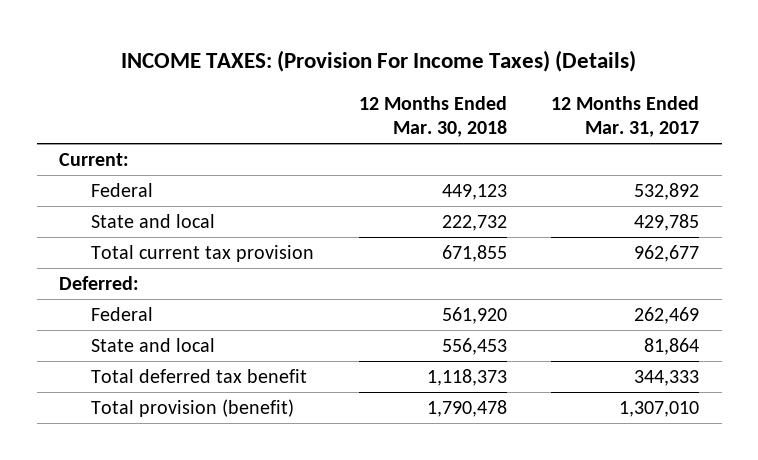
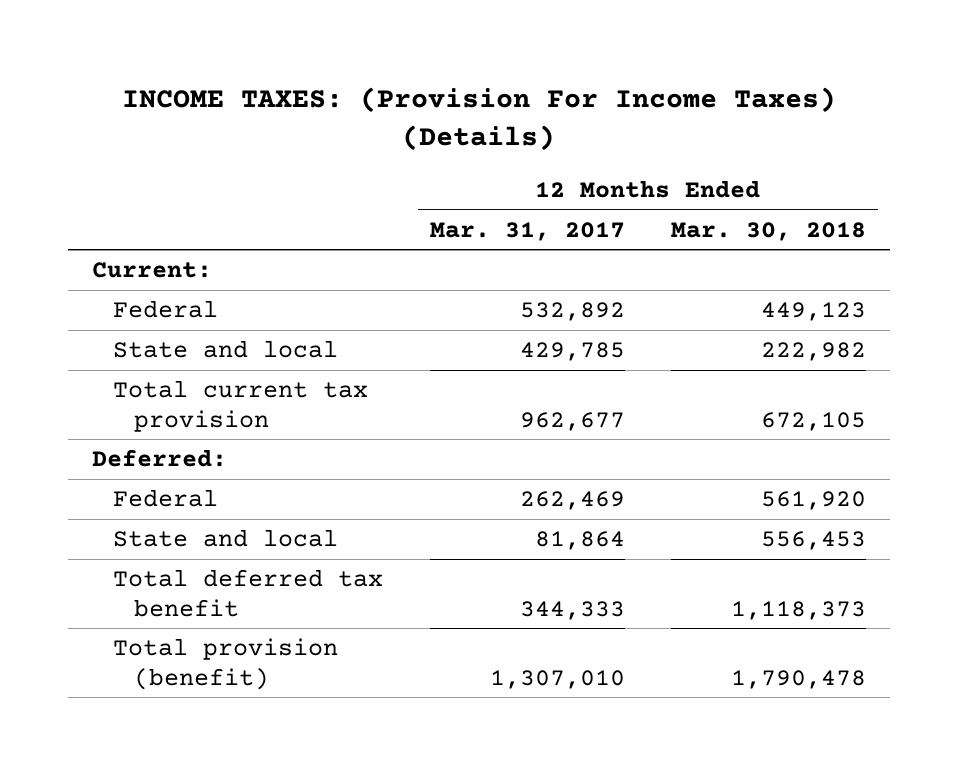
[441,215,507,232] 222,732 -> [761,341,867,361] 222,982
[441,245,507,263] 671,855 -> [761,411,867,431] 672,105

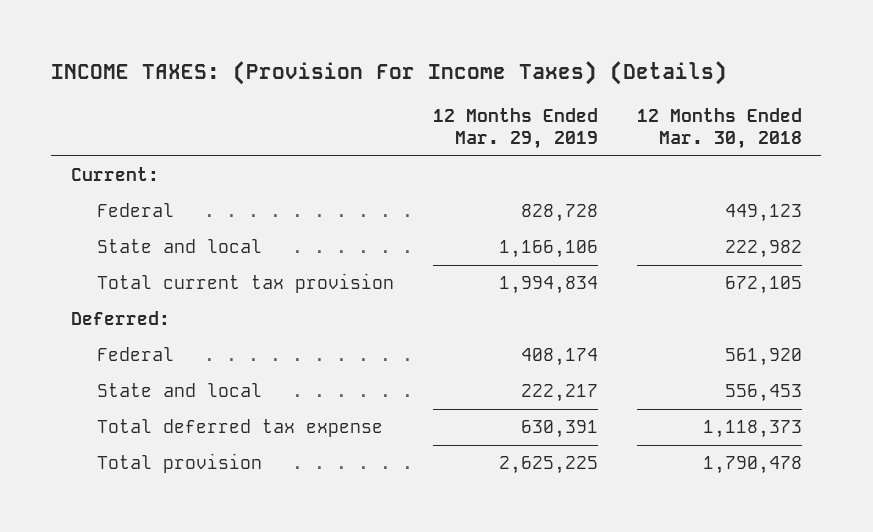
[429,221,625,241] Mar. 31, 2017 -> none
none -> [432,107,598,150] 12 Months Ended Mar. 29, 2019
[113,568,384,617] Total deferred tax benefit -> [96,419,383,438] Total deferred tax expense
[113,637,339,690] Total provision (benefit) -> [96,453,262,474] Total provision

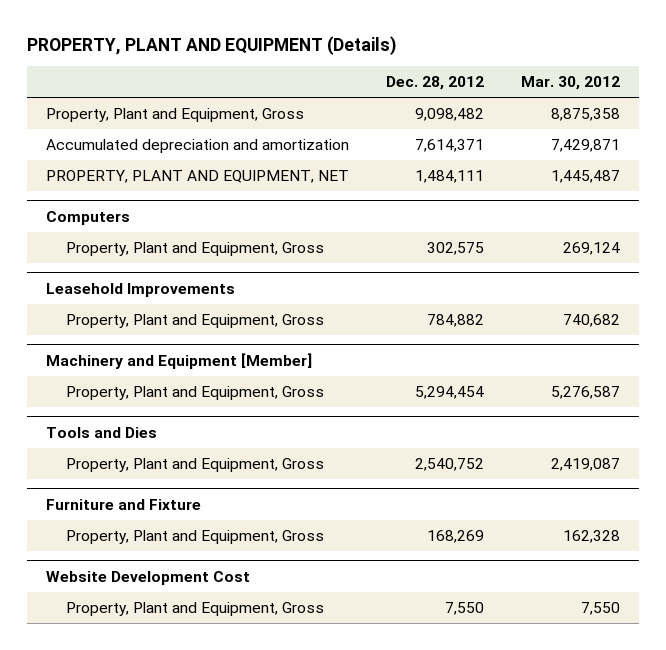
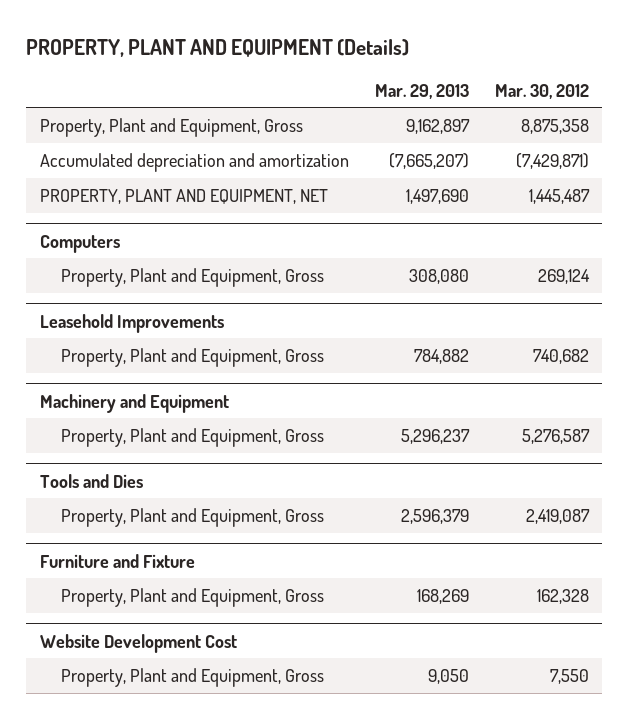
[385,76,484,91] Dec. 28, 2012 -> none
none -> [374,83,469,99] Mar. 29, 2013
[551,138,621,152] 7,429,871 -> [515,152,589,169] (7,429,871)
[45,352,312,369] Machinery and Equipment [Member] -> [39,393,229,413] Machinery and Equipment

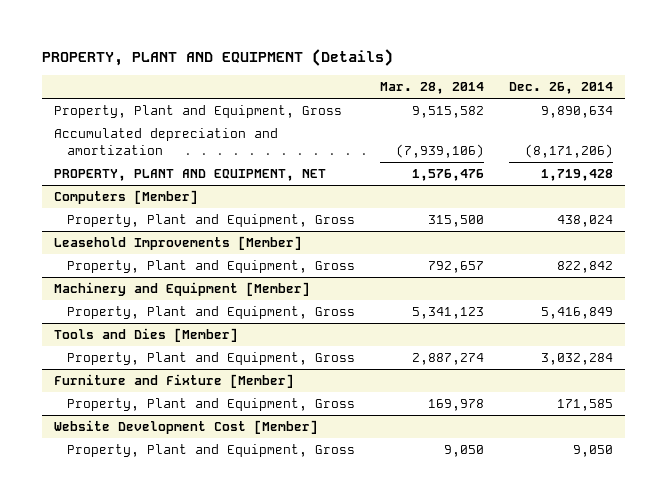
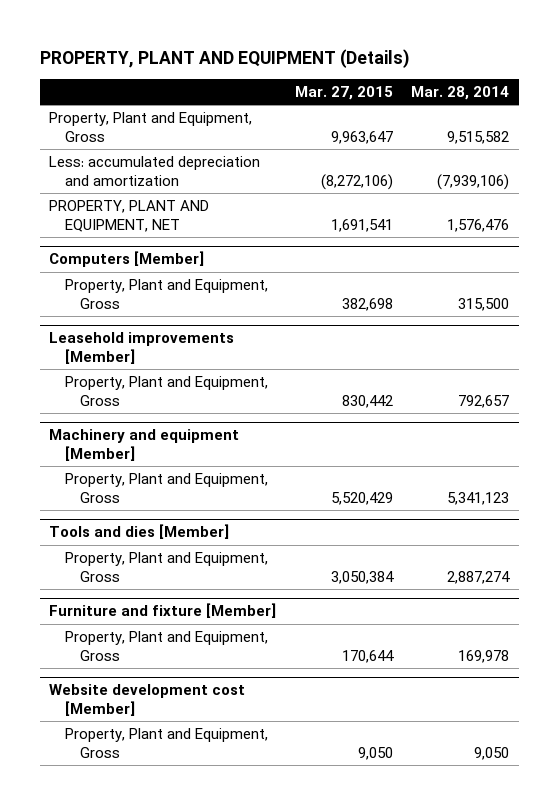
[508,82,613,95] Dec. 26, 2014 -> none
none -> [294,86,393,101] Mar. 27, 2015
[54,128,279,155] Accumulated depreciation and amortization -> [49,156,261,186] Less: accumulated depreciation and amortization
[54,236,303,251] Leasehold Improvements [Member] -> [49,332,235,365] Leasehold improvements [Member]
[54,282,311,297] Machinery and Equipment [Member] -> [49,429,240,462] Machinery and equipment [Member]
[54,328,239,343] Tools and Dies [Member] -> [49,524,230,540] Tools and dies [Member]
[54,374,295,389] Furniture and Fixture [Member] -> [49,603,277,619] Furniture and fixture [Member]
[54,420,319,435] Website Development Cost [Member] -> [49,684,246,717] Website development cost [Member]

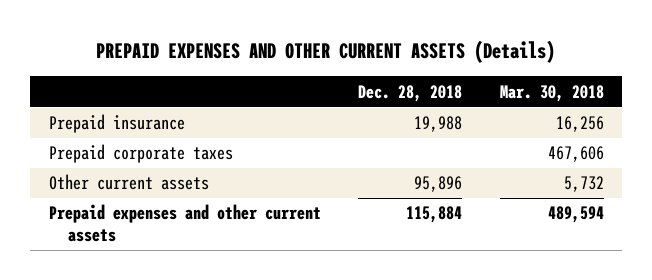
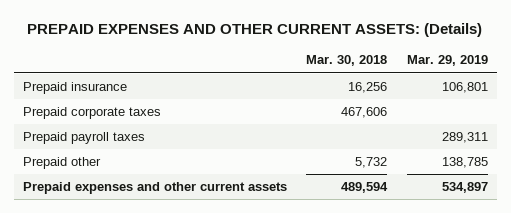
[96,40,556,64] PREPAID EXPENSES AND OTHER CURRENT ASSETS (Details) -> [27,23,483,38] PREPAID EXPENSES AND OTHER CURRENT ASSETS: (Details)
[358,84,463,102] Dec. 28, 2018 -> none
none -> [406,55,488,67] Mar. 29, 2019
none -> [23,132,146,145] Prepaid payroll taxes
[48,174,209,191] Other current assets -> [23,157,102,170] Prepaid other

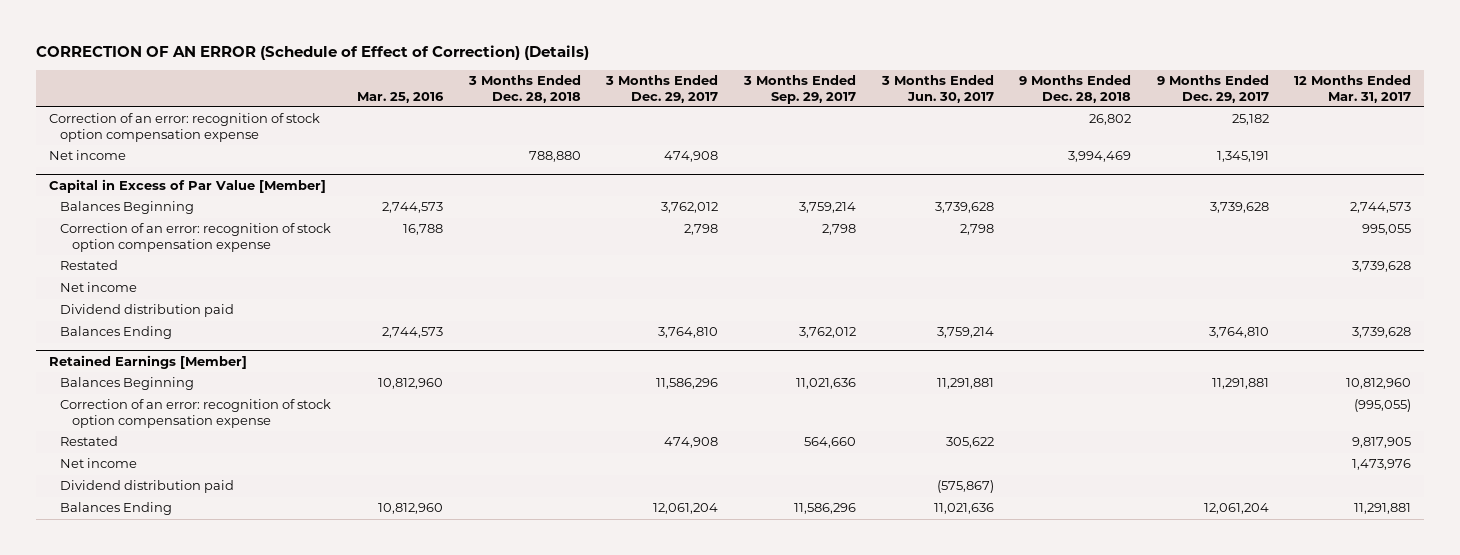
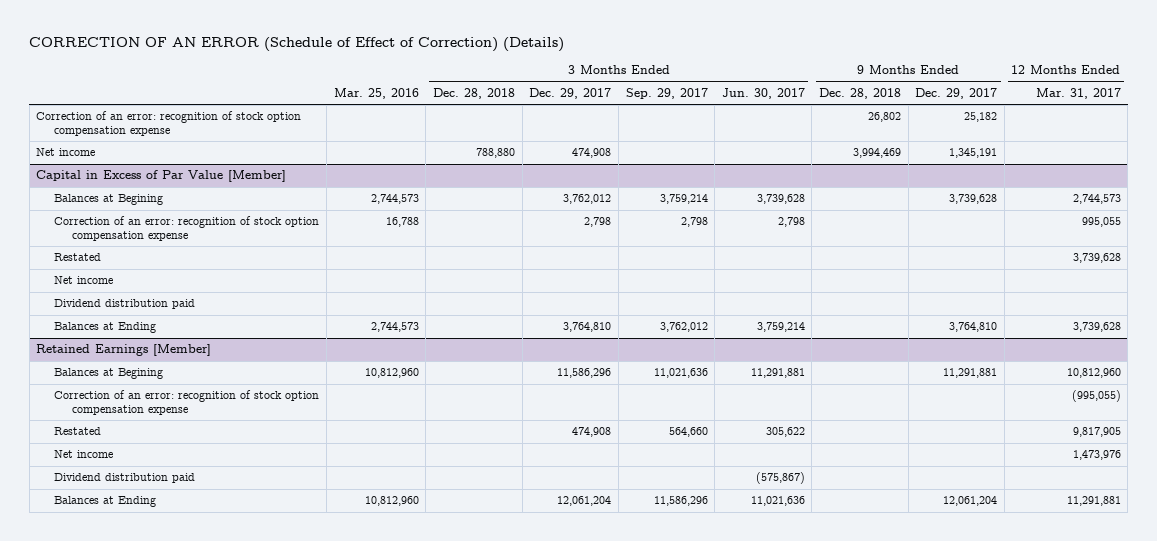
[60,201,195,215] Balances Beginning -> [54,194,164,206] Balances at Begining
[60,326,173,340] Balances Ending -> [54,322,157,334] Balances at Ending
[60,377,195,391] Balances Beginning -> [54,368,164,380] Balances at Begining
[60,502,173,516] Balances Ending -> [54,496,157,508] Balances at Ending

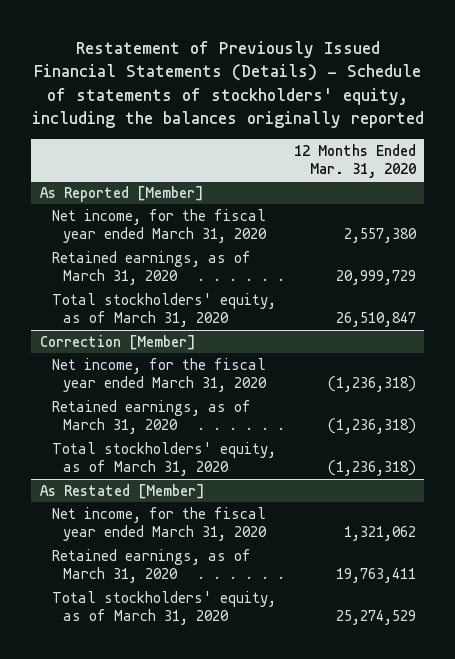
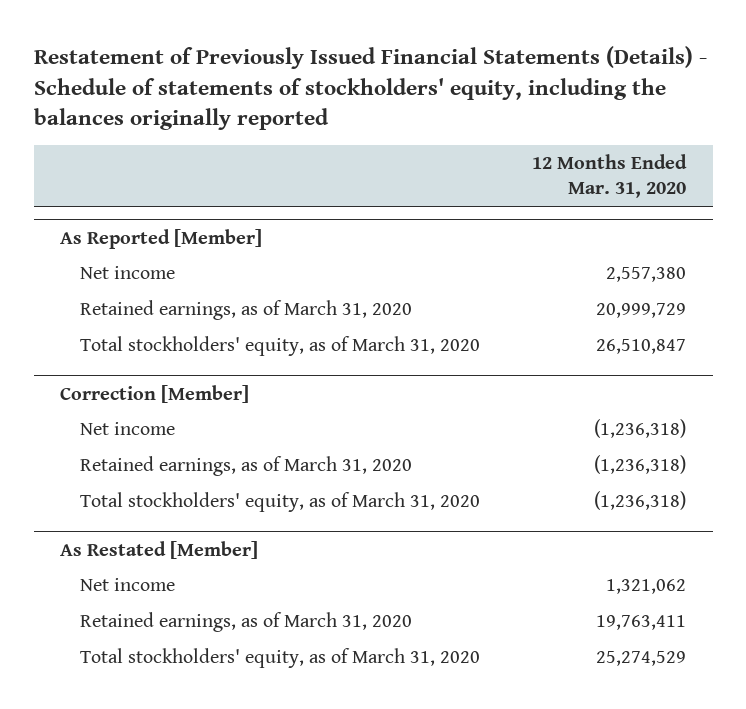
[51,208,268,244] Net income, for the fiscal year ended March 31, 2020 -> [79,266,175,280] Net income
[51,357,268,393] Net income, for the fiscal year ended March 31, 2020 -> [79,422,175,436] Net income
[51,506,268,542] Net income, for the fiscal year ended March 31, 2020 -> [79,578,175,592] Net income

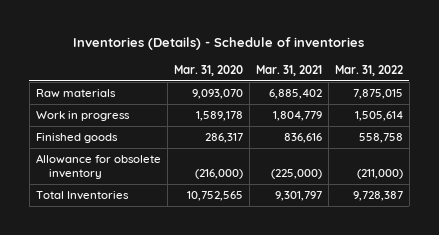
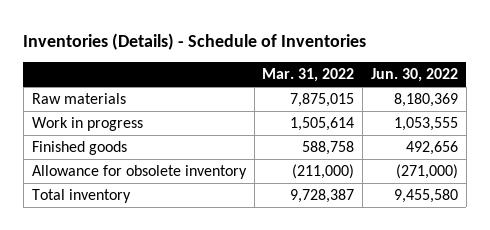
[73,36,365,50] Inventories (Details) - Schedule of inventories -> [23,33,367,51] Inventories (Details) - Schedule of Inventories
[173,64,243,76] Mar. 31, 2020 -> none
[255,64,322,76] Mar. 31, 2021 -> none
none -> [371,68,459,83] Jun. 30, 2022
[358,133,403,144] 558,758 -> [302,140,355,155] 588,758
[35,191,129,201] Total Inventories -> [31,188,131,203] Total inventory

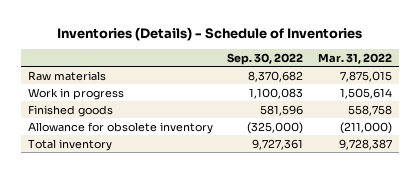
[371,68,459,83] Jun. 30, 2022 -> none
none -> [227,52,304,65] Sep. 30, 2022
[302,140,355,155] 588,758 -> [347,104,392,116] 558,758

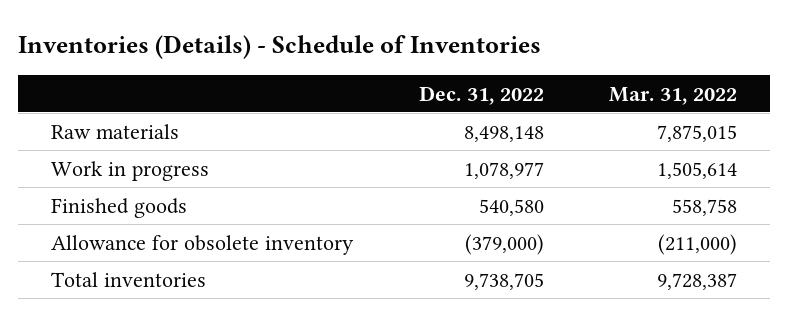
[227,52,304,65] Sep. 30, 2022 -> none
none -> [418,85,544,105] Dec. 31, 2022
[27,138,112,151] Total inventory -> [51,271,207,287] Total inventories

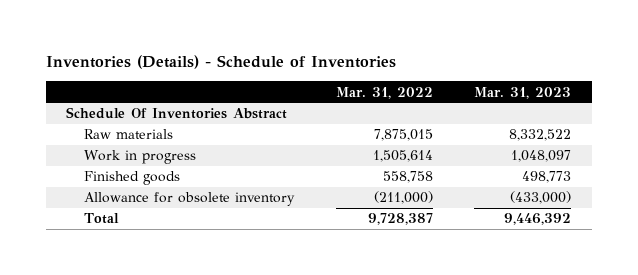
[418,85,544,105] Dec. 31, 2022 -> none
none -> [474,86,572,99] Mar. 31, 2023
none -> [66,107,288,120] Schedule Of Inventories Abstract
[51,271,207,287] Total inventories -> [84,213,120,225] Total

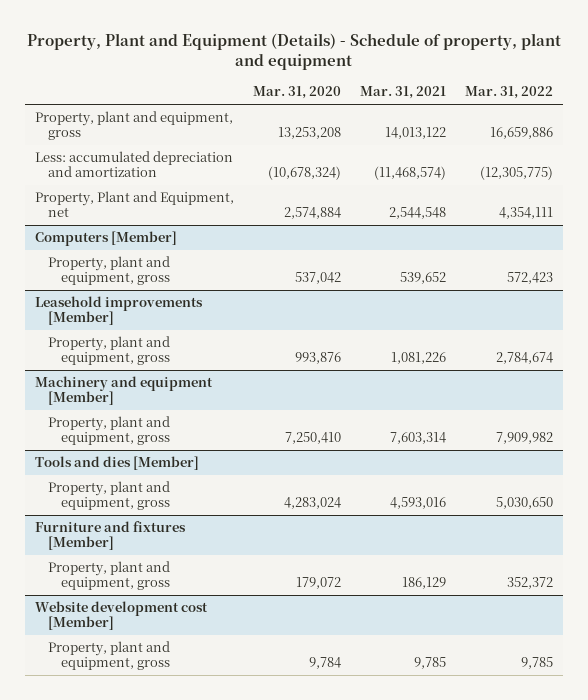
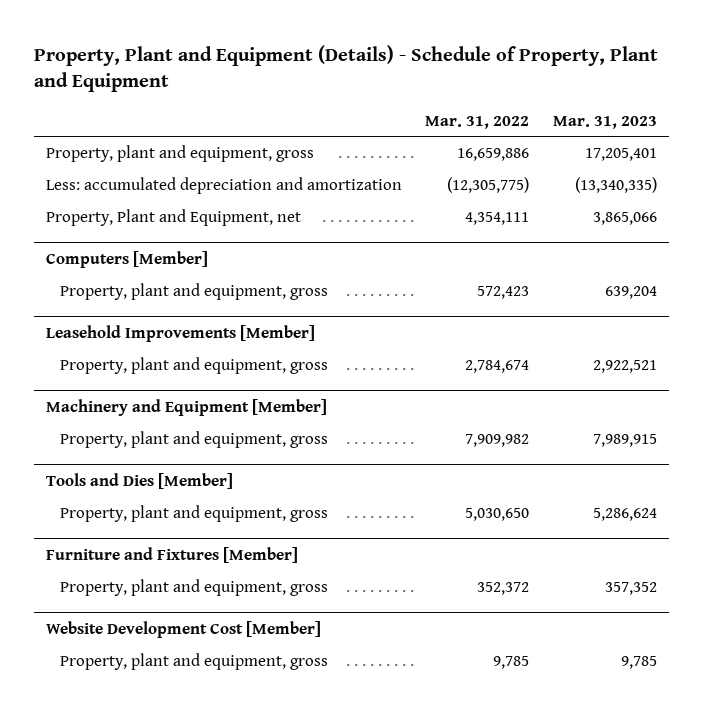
[27,32,562,71] Property, Plant and Equipment (Details) - Schedule of property, plant and equipment -> [34,44,659,93] Property, Plant and Equipment (Details) - Schedule of Property, Plant and Equipment
[252,86,341,100] Mar. 31, 2020 -> none
[360,86,447,100] Mar. 31, 2021 -> none
none -> [552,115,657,129] Mar. 31, 2023
[34,296,203,326] Leasehold improvements [Member] -> [45,325,315,343] Leasehold Improvements [Member]
[34,376,213,406] Machinery and equipment [Member] -> [45,399,327,417] Machinery and Equipment [Member]
[34,456,199,471] Tools and dies [Member] -> [45,473,233,490] Tools and Dies [Member]
[34,521,186,551] Furniture and fixtures [Member] -> [45,547,298,564] Furniture and Fixtures [Member]
[34,601,208,631] Website development cost [Member] -> [45,621,321,639] Website Development Cost [Member]

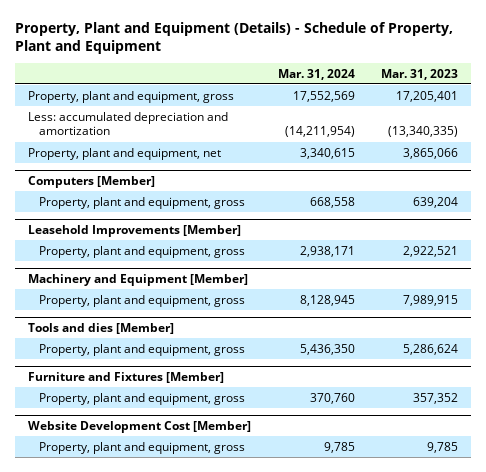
[425,115,530,129] Mar. 31, 2022 -> none
none -> [277,68,355,80] Mar. 31, 2024
[45,209,301,227] Property, Plant and Equipment, net -> [28,147,222,160] Property, plant and equipment, net
[45,473,233,490] Tools and Dies [Member] -> [28,322,175,334] Tools and dies [Member]

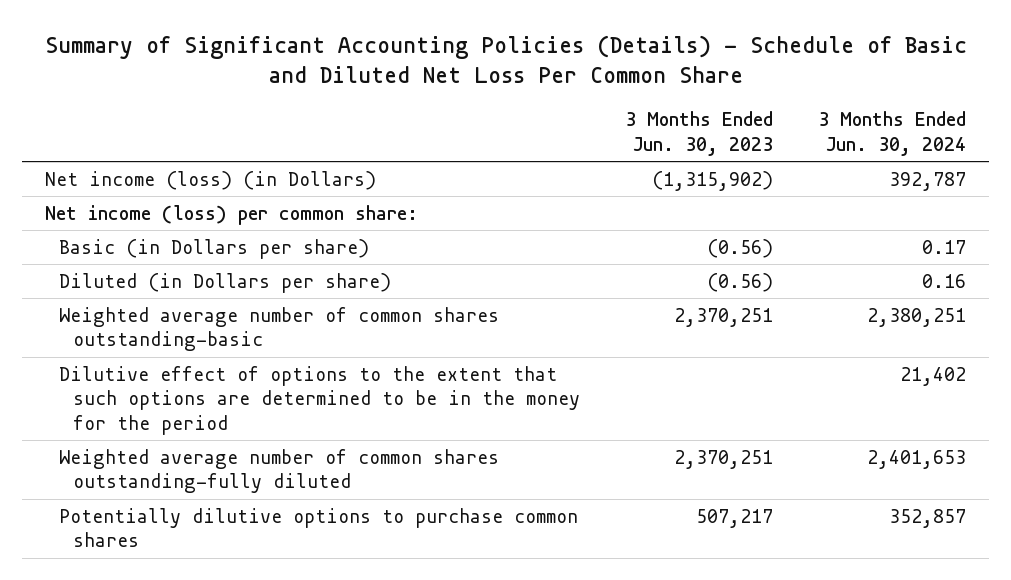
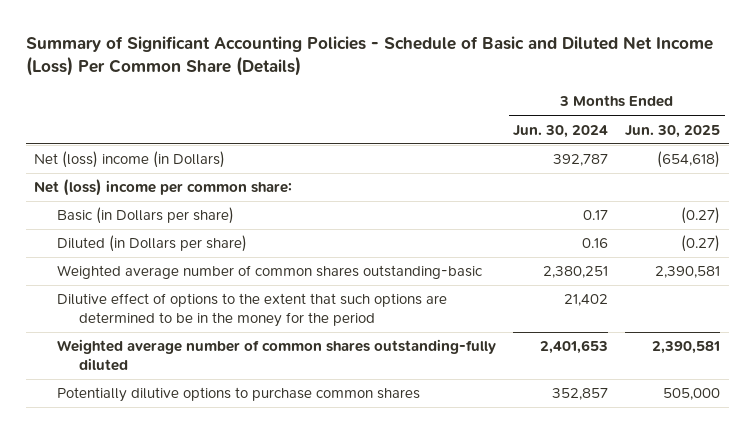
[44,34,967,83] Summary of Significant Accounting Policies (Details) - Schedule of Basic and Diluted Net Loss Per Common Share -> [25,35,713,77] Summary of Significant Accounting Policies - Schedule of Basic and Diluted Net Income (Loss) Per Common Share (Details)
[625,111,774,156] 3 Months Ended Jun. 30, 2023 -> none
none -> [625,124,721,138] Jun. 30, 2025
[44,170,376,190] Net income (loss) (in Dollars) -> [34,151,226,169] Net (loss) income (in Dollars)
[44,204,418,225] Net income (loss) per common share: -> [34,179,293,197] Net (loss) income per common share:

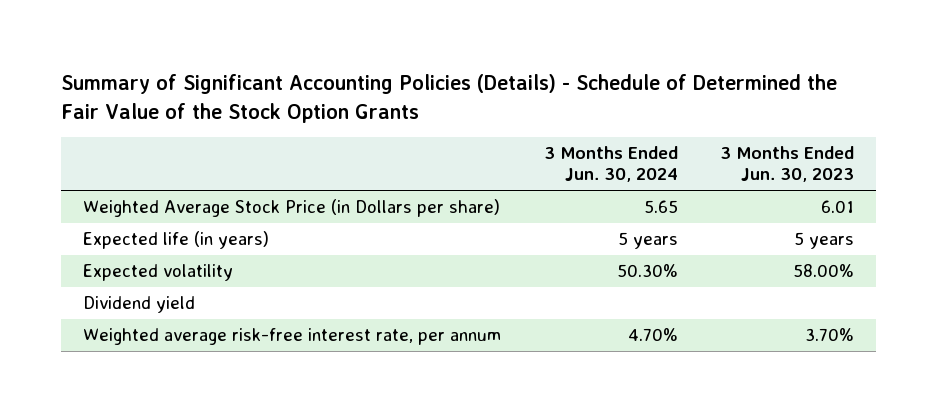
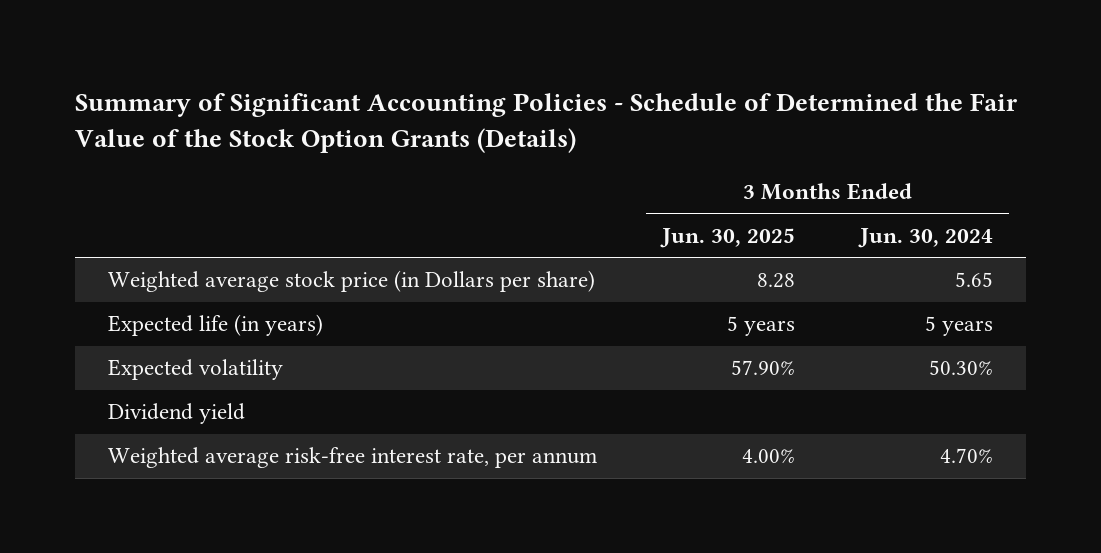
[61,73,838,123] Summary of Significant Accounting Policies (Details) - Schedule of Determined the Fair Value of the Stock Option Grants -> [75,93,1019,153] Summary of Significant Accounting Policies - Schedule of Determined the Fair Value of the Stock Option Grants (Details)
[720,146,855,183] 3 Months Ended Jun. 30, 2023 -> none
none -> [660,228,796,249] Jun. 30, 2025
[82,199,500,218] Weighted Average Stock Price (in Dollars per share) -> [108,270,596,293] Weighted average stock price (in Dollars per share)

